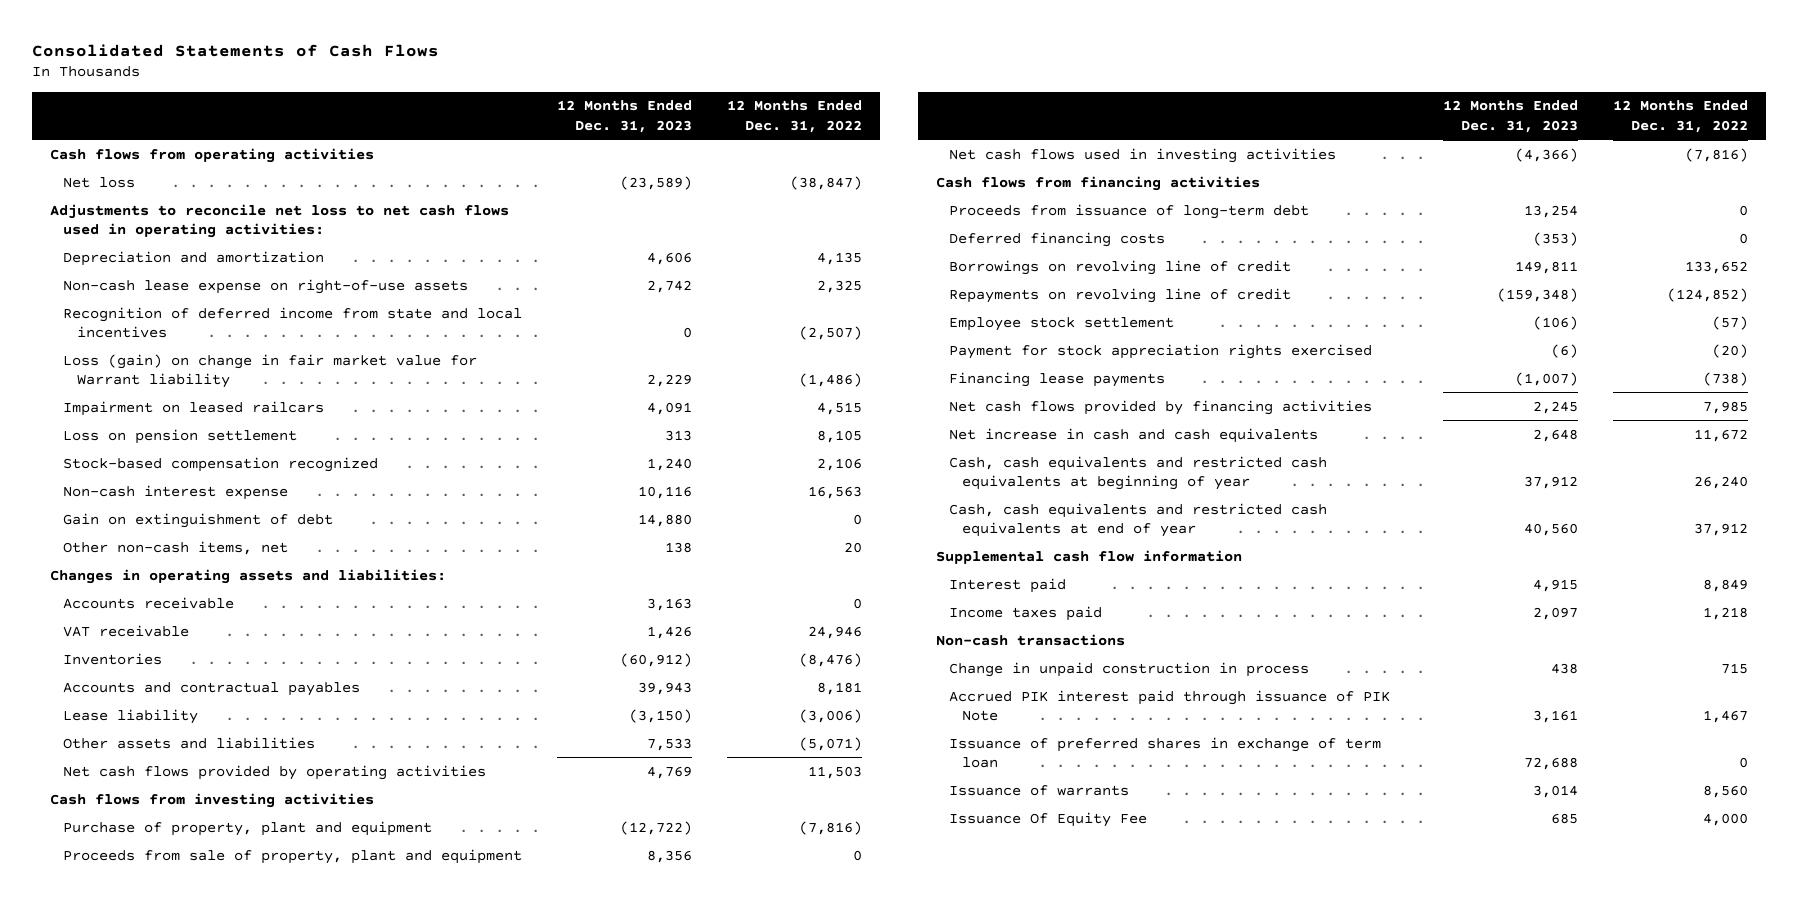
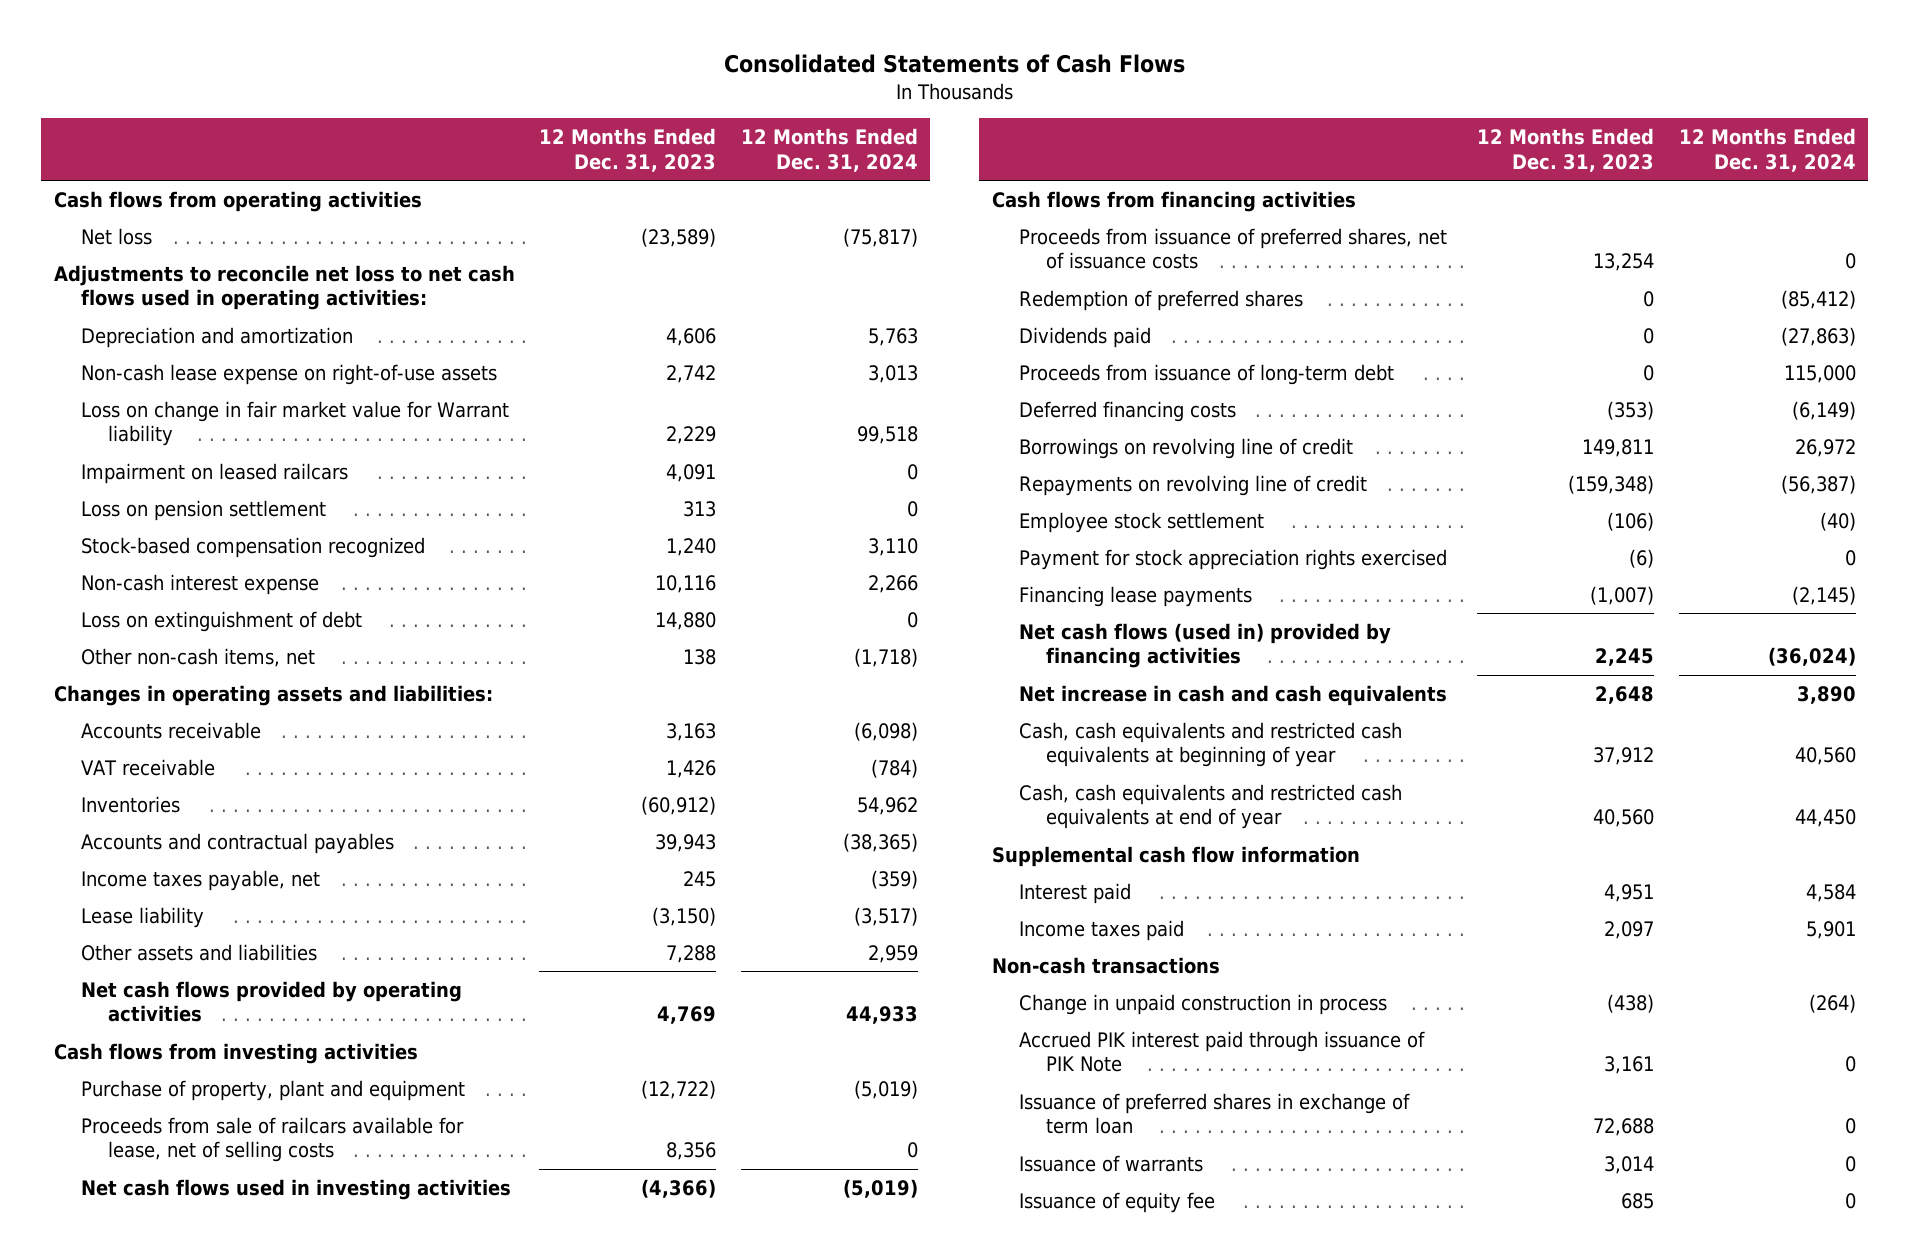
[727,100,863,133] 12 Months Ended Dec. 31, 2022 -> none
none -> [740,128,918,172] 12 Months Ended Dec. 31, 2024
[63,306,523,338] Recognition of deferred income from state and local incentives -> none
[63,353,478,388] Loss (gain) on change in fair market value for Warrant liability -> [80,400,509,447] Loss on change in fair market value for Warrant liability
[63,512,334,528] Gain on extinguishment of debt -> [80,610,362,632] Loss on extinguishment of debt
none -> [80,869,320,891] Income taxes payable, net
[647,737,693,751] 7,533 -> [666,944,717,963] 7,288
[63,848,523,864] Proceeds from sale of property, plant and equipment -> [80,1116,464,1163] Proceeds from sale of railcars available for lease, net of selling costs
none -> [1018,227,1447,270] Proceeds from issuance of preferred shares, net of issuance costs
none -> [1018,289,1303,311] Redemption of preferred shares
none -> [1018,326,1151,348] Dividends paid
[1524,204,1579,218] 13,254 -> [1643,364,1655,381] 0
[948,399,1372,415] Net cash flows provided by financing activities -> [1018,622,1391,669] Net cash flows (used in) provided by financing activities
[1533,578,1579,592] 4,915 -> [1604,883,1655,902] 4,951
[1551,662,1579,674] 438 -> [1607,993,1655,1013] (438)
[948,811,1147,827] Issuance Of Equity Fee -> [1018,1191,1215,1213] Issuance of equity fee

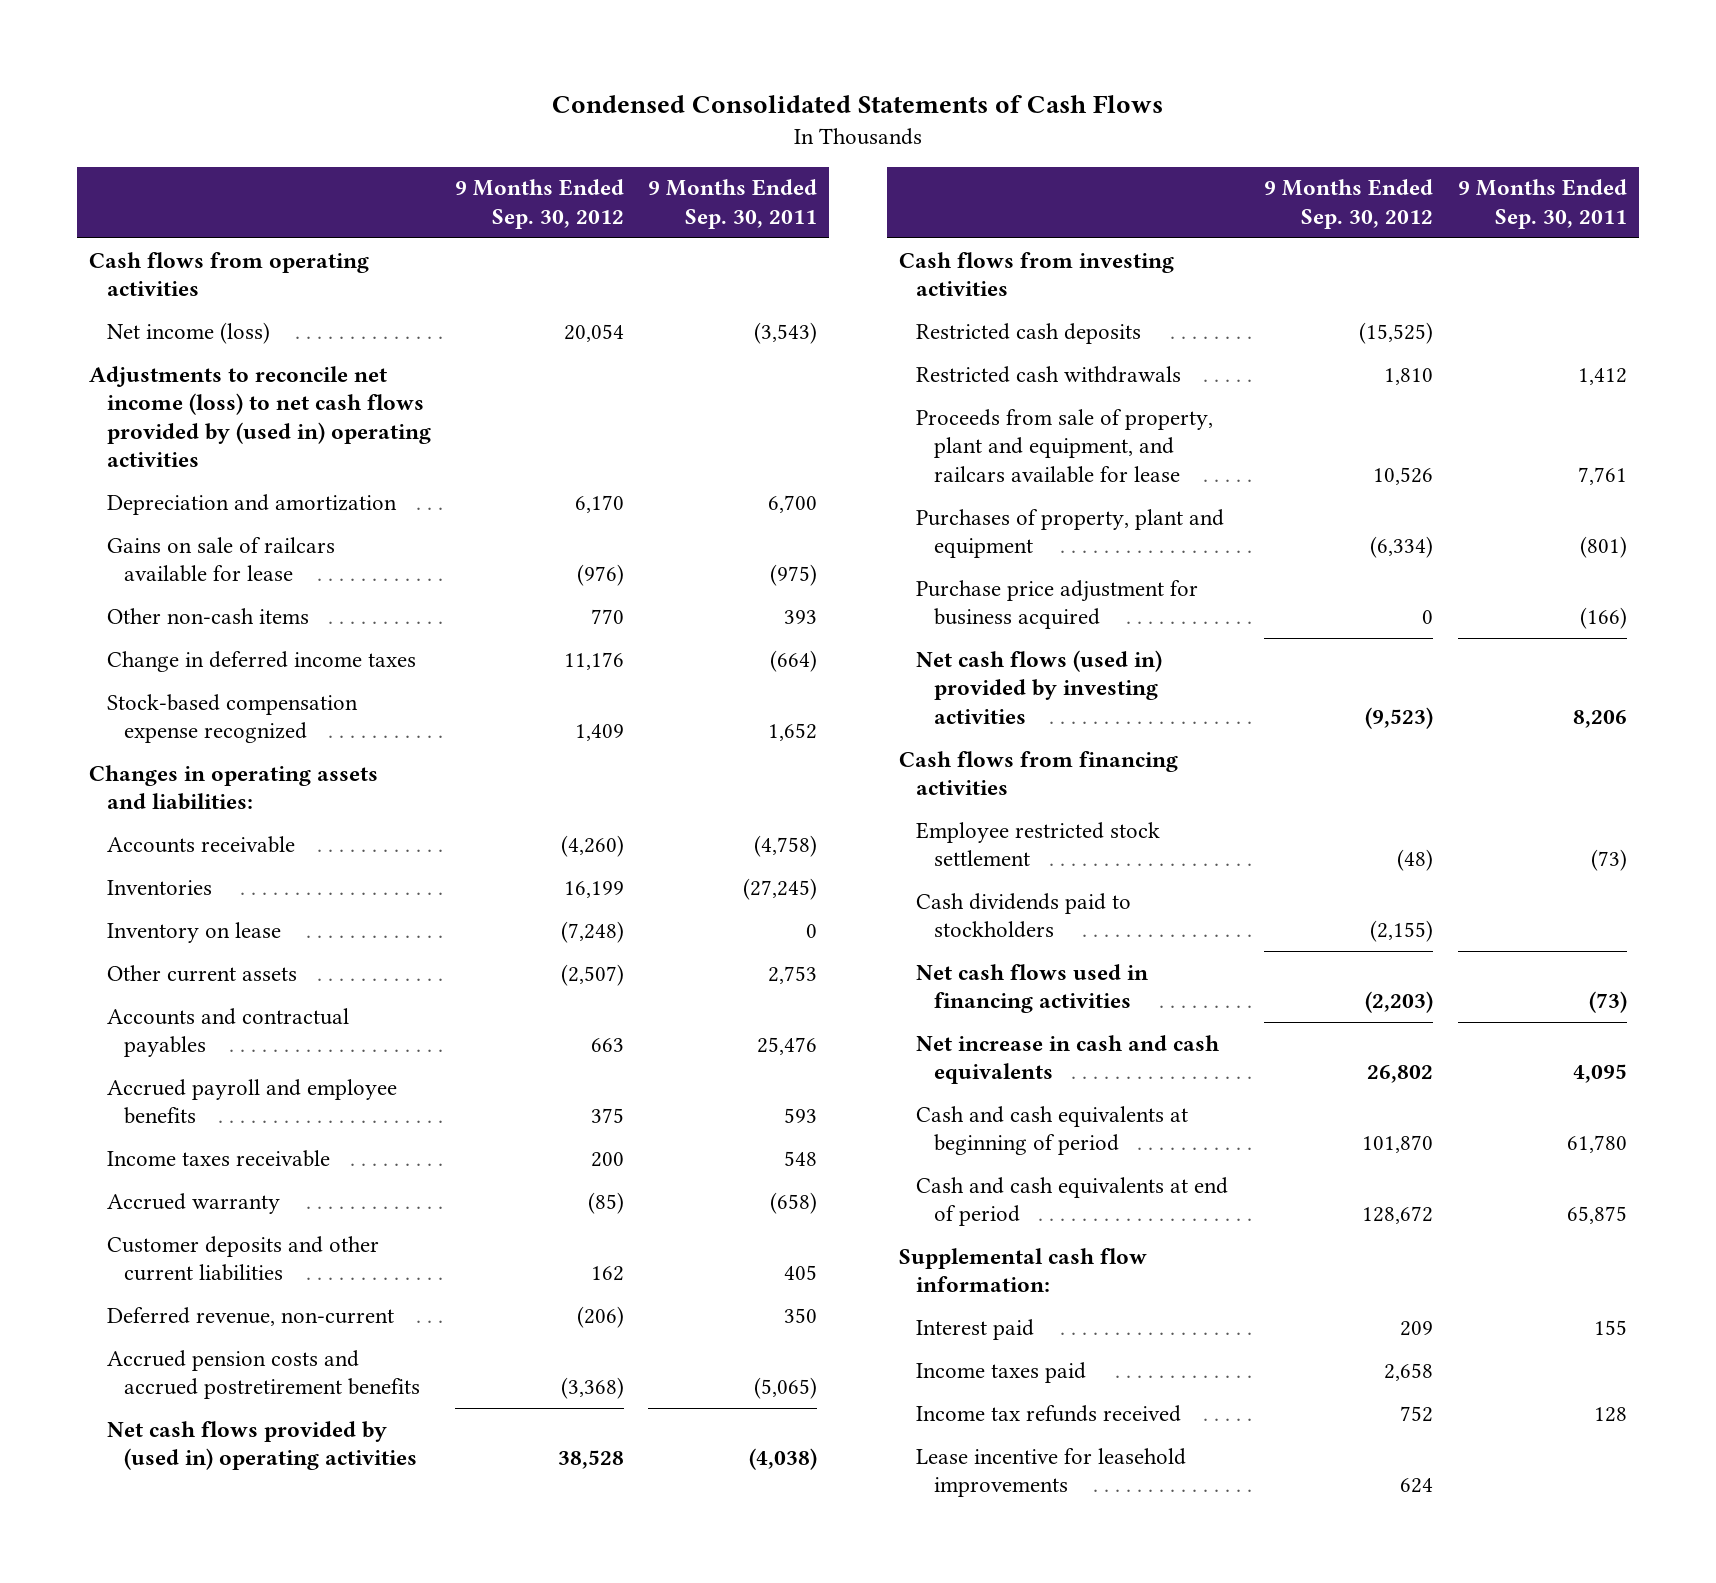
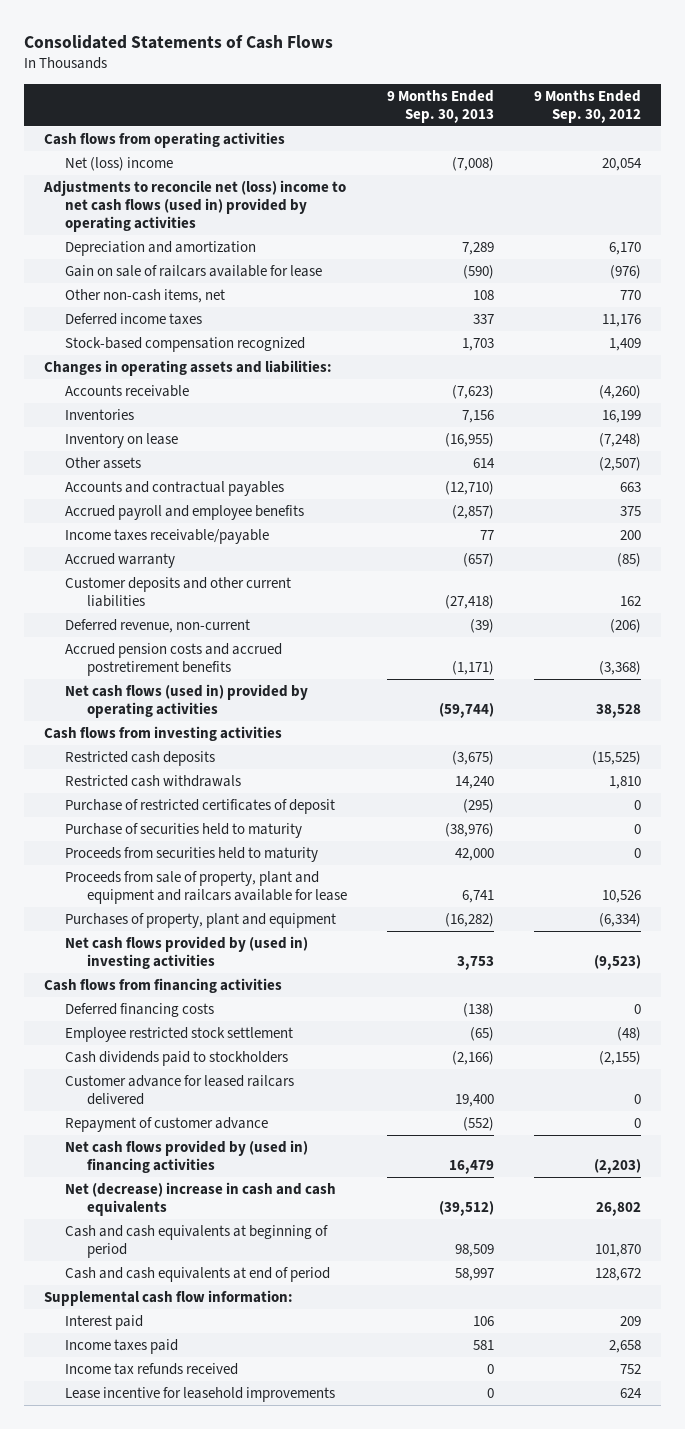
[551,94,1163,113] Condensed Consolidated Statements of Cash Flows -> [24,34,334,49] Consolidated Statements of Cash Flows
[648,179,818,229] 9 Months Ended Sep. 30, 2011 -> none
none -> [386,89,494,123] 9 Months Ended Sep. 30, 2013
[106,321,270,344] Net income (loss) -> [65,157,174,172] Net (loss) income
[89,365,431,468] Adjustments to reconcile net income (loss) to net cash flows provided by (used in) operating activities -> [43,180,347,232] Adjustments to reconcile net (loss) income to net cash flows (used in) provided by operating activities
[106,536,335,583] Gains on sale of railcars available for lease -> [65,265,323,278] Gain on sale of railcars available for lease
[106,607,309,624] Other non-cash items -> [65,289,226,304] Other non-cash items, net
[106,650,416,672] Change in deferred income taxes -> [65,313,203,326] Deferred income taxes
[106,693,358,744] Stock-based compensation expense recognized -> [65,337,306,353] Stock-based compensation recognized
[106,964,297,982] Other current assets -> [65,457,142,470] Other assets
[106,1149,330,1167] Income taxes receivable -> [65,529,270,545] Income taxes receivable/payable
[106,1420,418,1471] Net cash flows provided by (used in) operating activities -> [65,684,309,719] Net cash flows (used in) provided by operating activities
none -> [65,799,336,815] Purchase of restricted certificates of deposit
none -> [65,823,303,839] Purchase of securities held to maturity
none -> [65,847,319,863] Proceeds from securities held to maturity
[916,408,1214,483] Proceeds from sale of property, plant and equipment, and railcars available for lease -> [65,871,347,905] Proceeds from sale of property, plant and equipment and railcars available for lease
[916,579,1199,630] Purchase price adjustment for business acquired -> none
[916,649,1163,724] Net cash flows (used in) provided by investing activities -> [65,936,309,970] Net cash flows provided by (used in) investing activities
none -> [65,1003,215,1018] Deferred financing costs
none -> [65,1075,295,1106] Customer advance for leased railcars delivered
none -> [65,1117,269,1133] Repayment of customer advance
[916,963,1149,1014] Net cash flows used in financing activities -> [65,1140,309,1174] Net cash flows provided by (used in) financing activities
[916,1034,1221,1085] Net increase in cash and cash equivalents -> [65,1182,337,1217] Net (decrease) increase in cash and cash equivalents

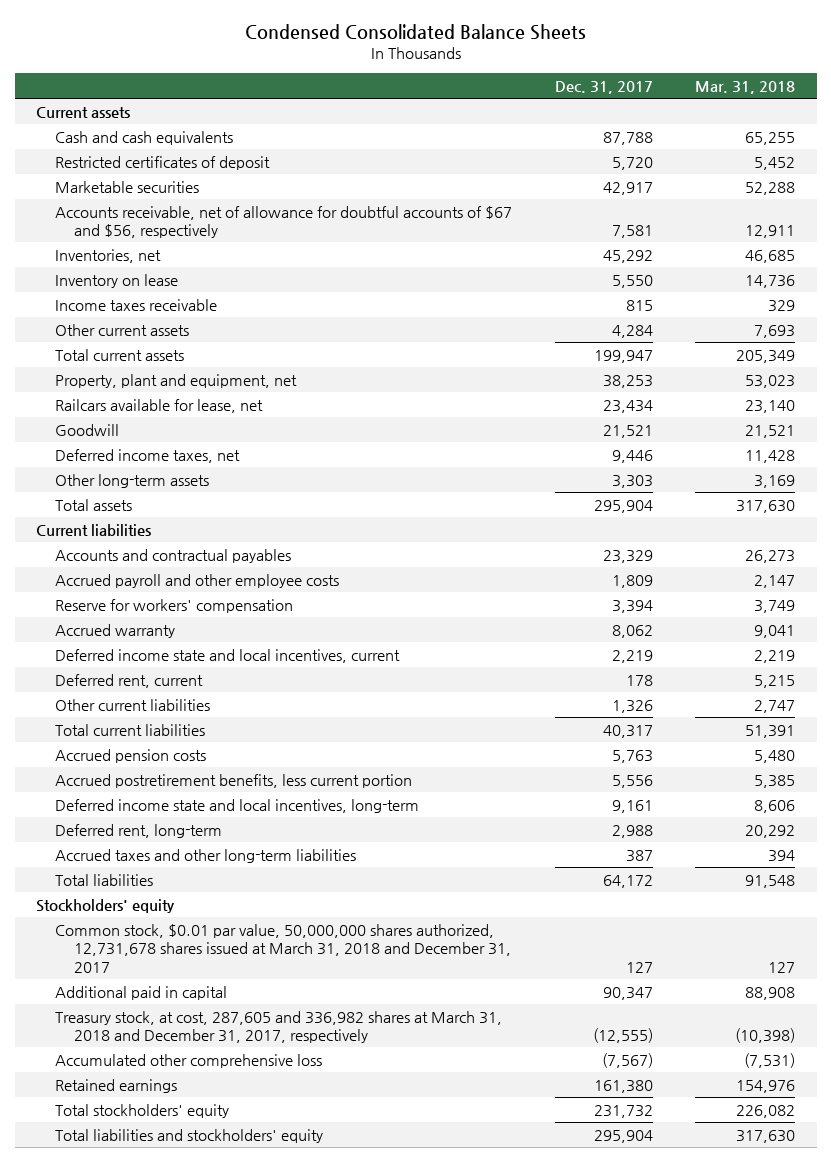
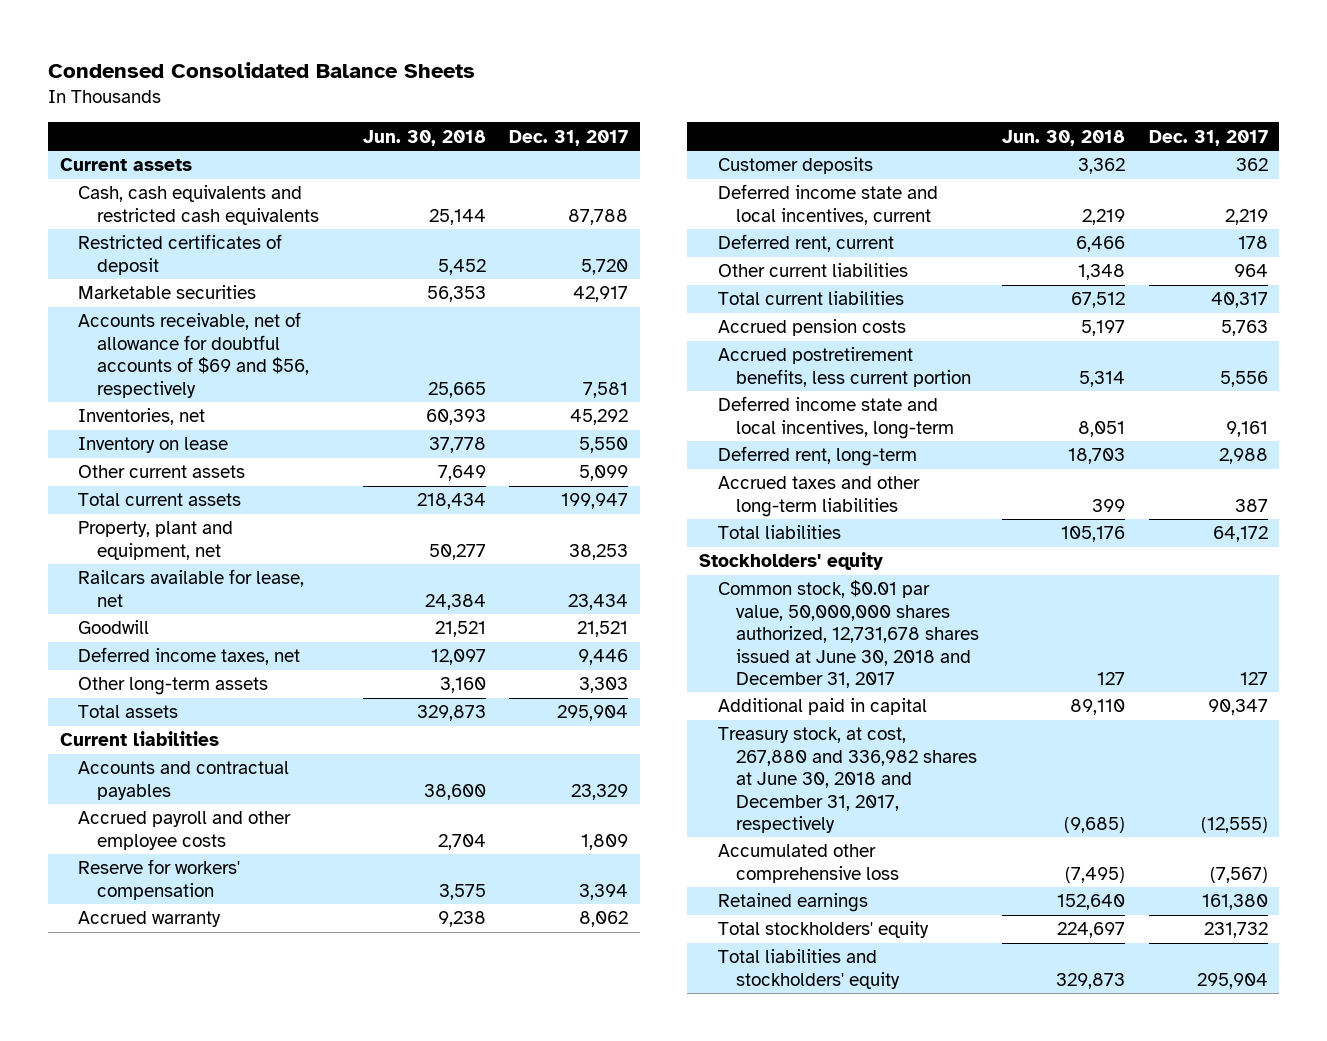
[695,81,796,95] Mar. 31, 2018 -> none
none -> [362,129,486,146] Jun. 30, 2018
[54,130,233,145] Cash and cash equivalents -> [78,185,319,225] Cash, cash equivalents and restricted cash equivalents
[54,205,512,239] Accounts receivable, net of allowance for doubtful accounts of $67 and $56, respectively -> [78,312,309,398] Accounts receivable, net of allowance for doubtful accounts of $69 and $56, respectively
[54,298,217,311] Income taxes receivable -> none
[611,324,653,338] 4,284 -> [579,465,629,482] 5,099
none -> [717,157,873,175] Customer deposits
[611,699,653,713] 1,326 -> [1233,264,1268,278] 964
[54,923,511,973] Common stock, $0.01 par value, 50,000,000 shares authorized, 12,731,678 shares issued at March 31, 2018 and December 31, 2017 -> [717,580,980,688] Common stock, $0.01 par value, 50,000,000 shares authorized, 12,731,678 shares issued at June 30, 2018 and December 31, 2017
[54,1010,502,1044] Treasury stock, at cost, 287,605 and 336,982 shares at March 31, 2018 and December 31, 2017, respectively -> [717,727,978,833] Treasury stock, at cost, 267,880 and 336,982 shares at June 30, 2018 and December 31, 2017, respectively

